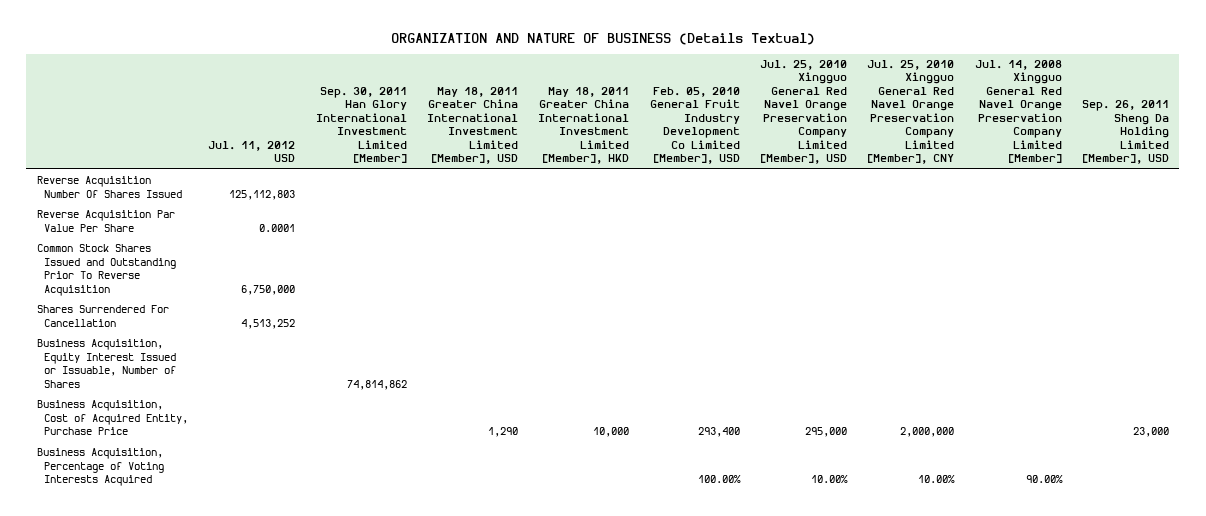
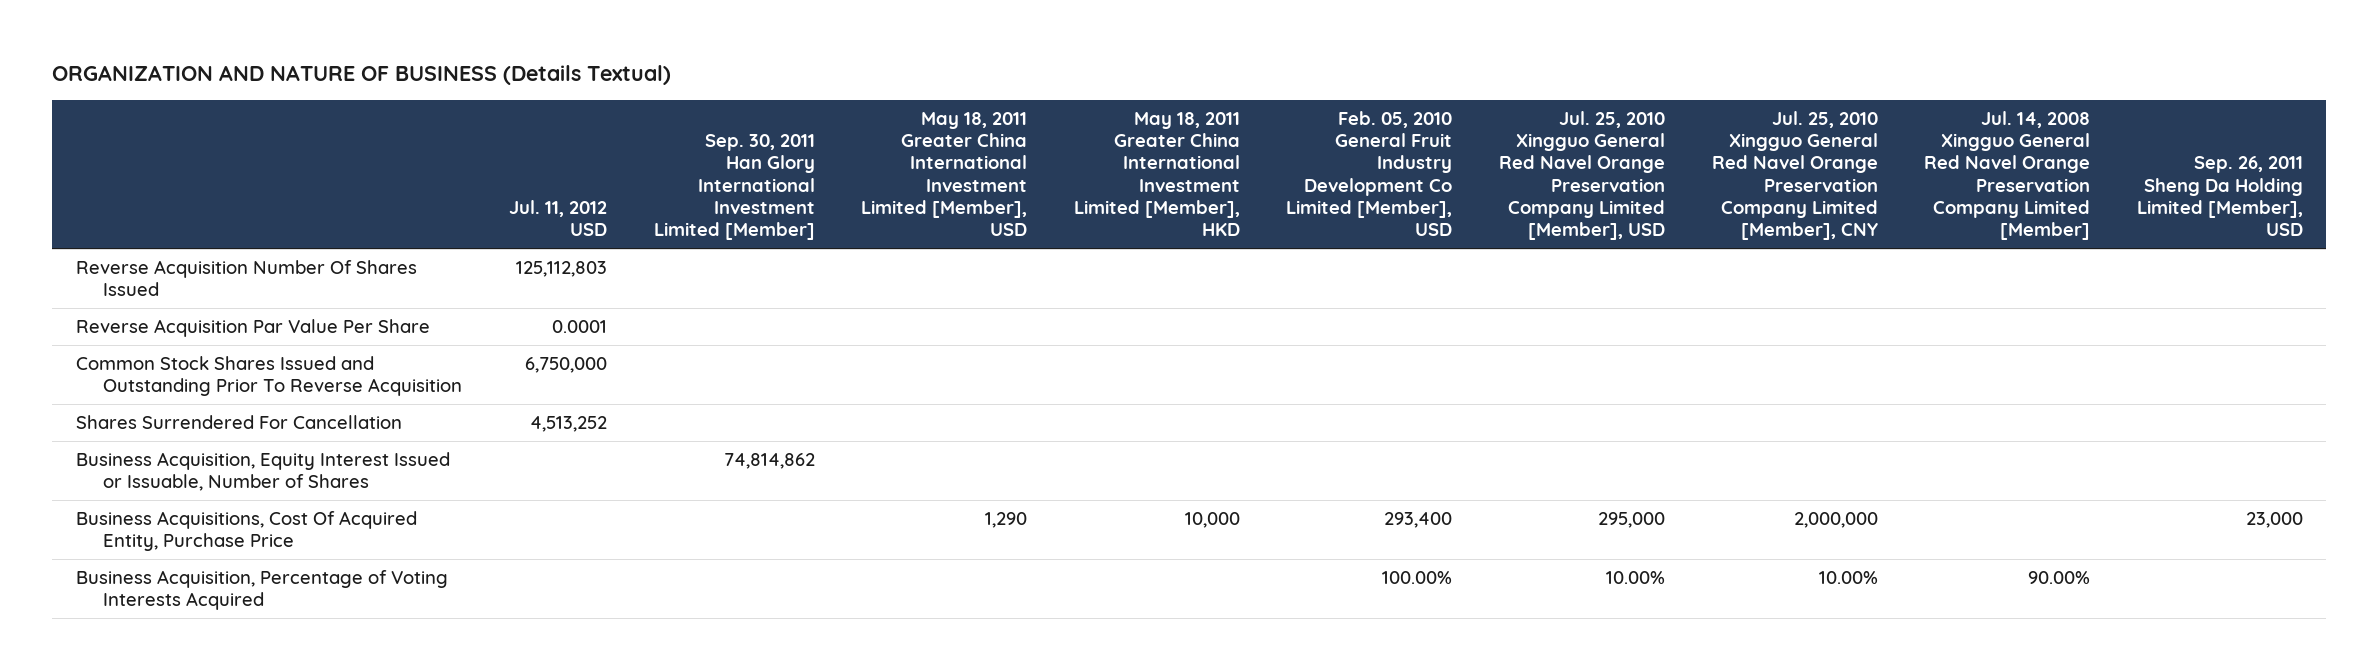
[36,400,188,436] Business Acquisition, Cost of Acquired Entity, Purchase Price -> [75,511,417,552] Business Acquisitions, Cost Of Acquired Entity, Purchase Price

